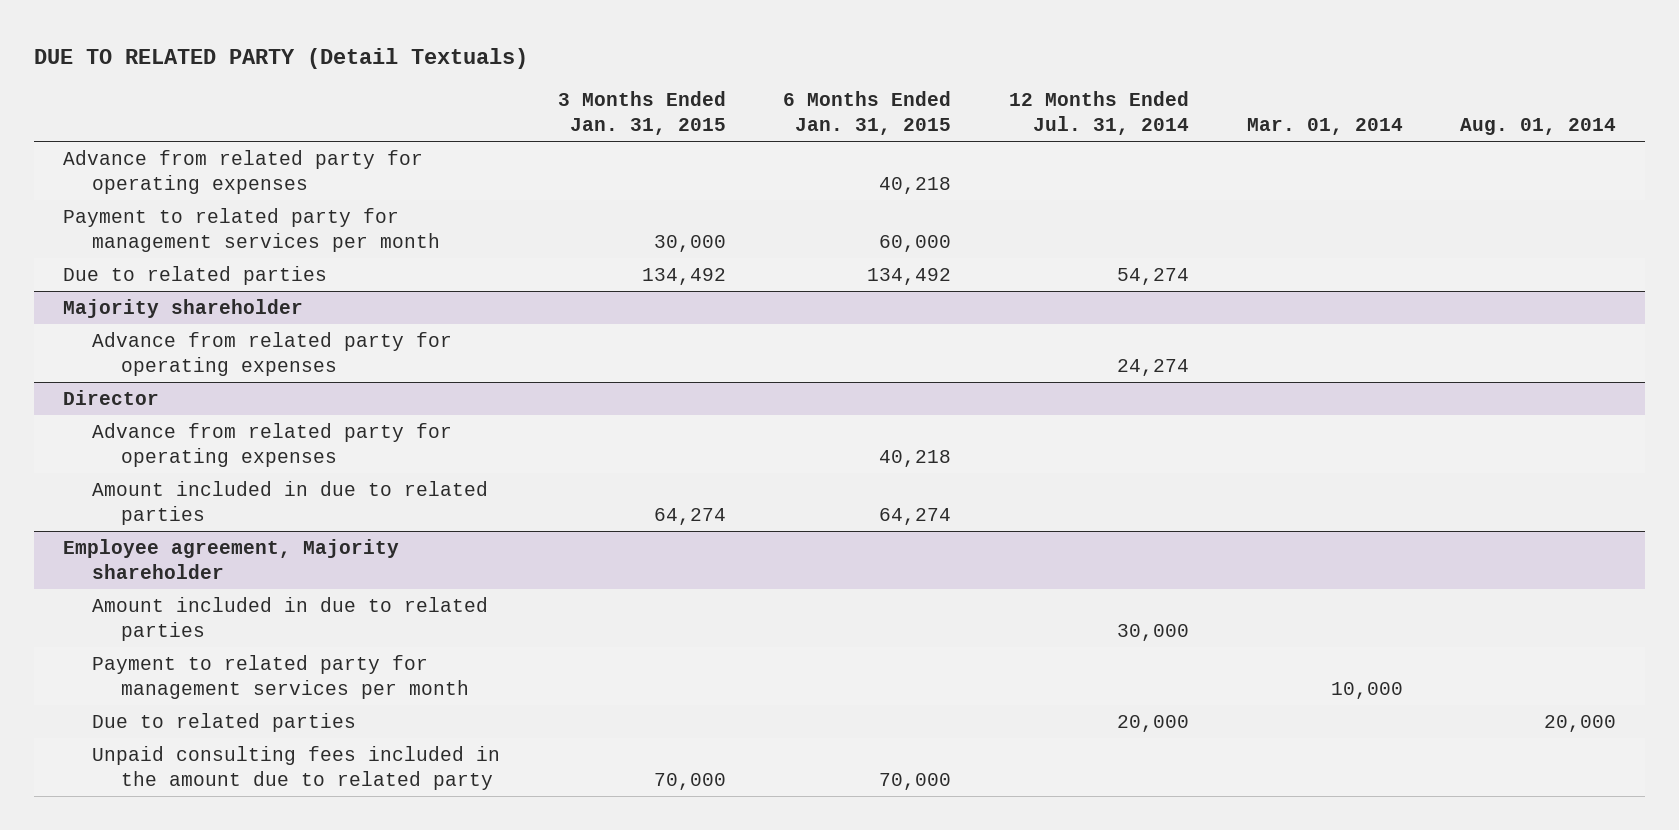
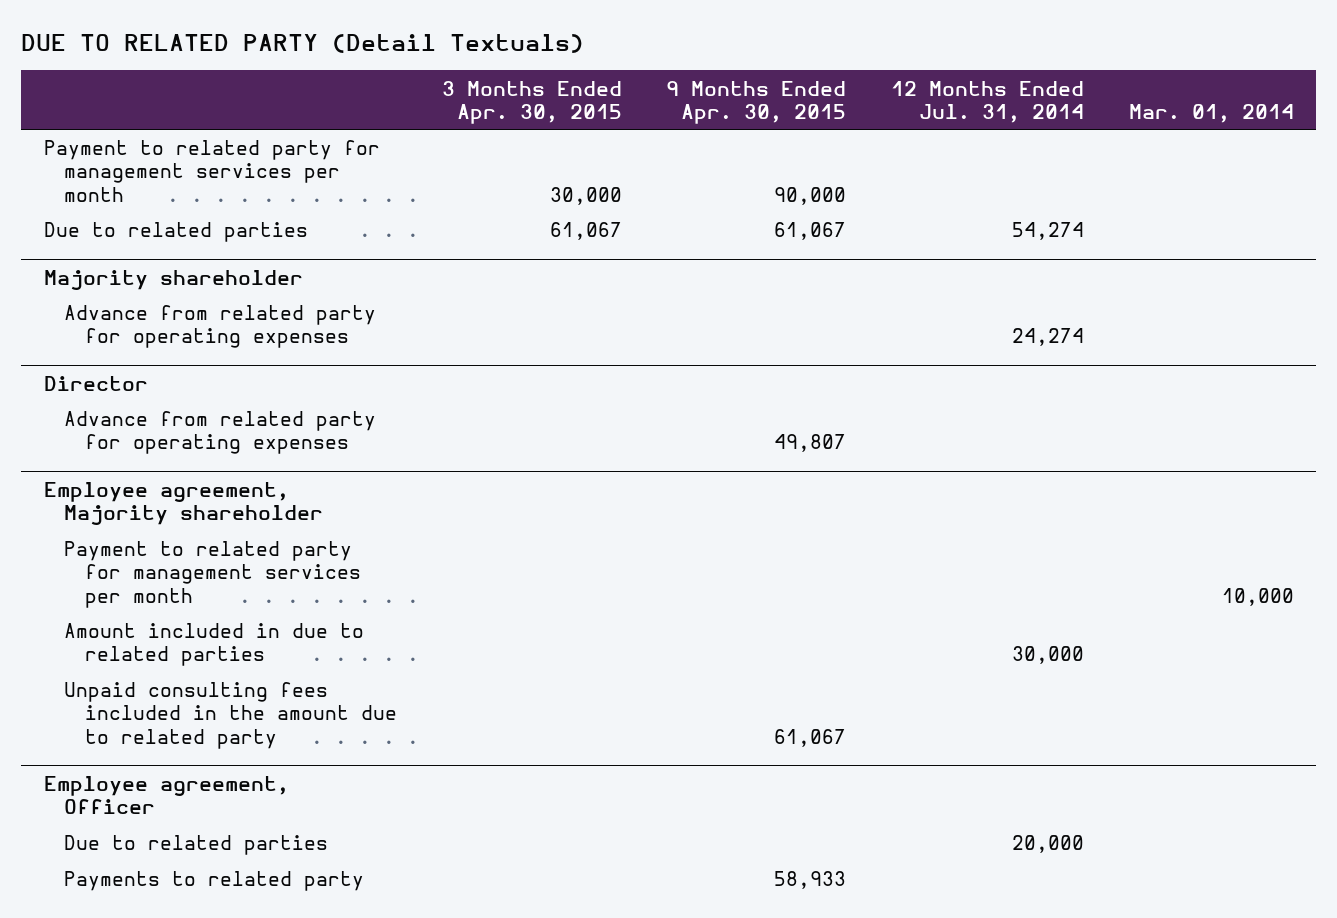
[557,91,726,136] 3 Months Ended Jan. 31, 2015 -> none
[783,91,952,136] 6 Months Ended Jan. 31, 2015 -> none
[1460,118,1617,136] Aug. 01, 2014 -> none
none -> [441,80,622,124] 3 Months Ended Apr. 30, 2015
none -> [666,80,847,124] 9 Months Ended Apr. 30, 2015
[62,149,423,194] Advance from related party for operating expenses -> none
[91,480,488,525] Amount included in due to related parties -> none
[91,712,356,732] Due to related parties -> none
[91,596,488,641] Amount included in due to related parties -> [64,623,365,667] Amount included in due to related parties
none -> [43,775,289,814] Employee agreement, Officer
none -> [64,835,329,856] Due to related parties
none -> [64,871,365,892] Payments to related party

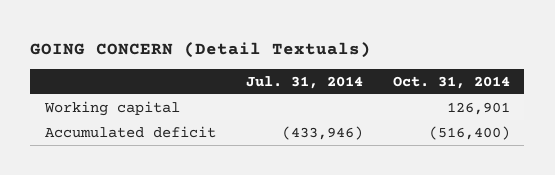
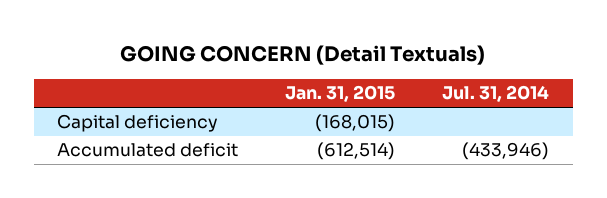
[392,75,510,89] Oct. 31, 2014 -> none
none -> [285,85,396,103] Jan. 31, 2015
[43,100,180,116] Working capital -> [57,114,219,133] Capital deficiency

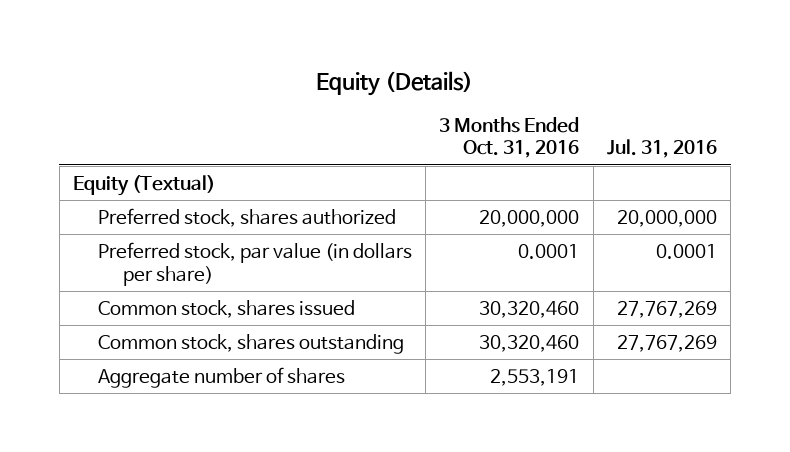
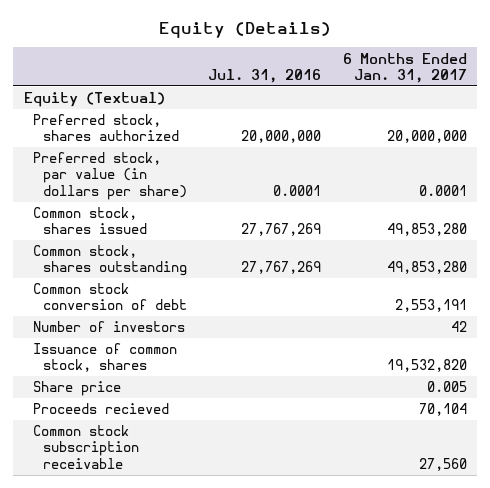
[439,116,580,159] 3 Months Ended Oct. 31, 2016 -> none
none -> [342,52,467,83] 6 Months Ended Jan. 31, 2017
[97,367,345,389] Aggregate number of shares -> [33,283,188,311] Common stock conversion of debt
none -> [33,321,186,333] Number of investors
none -> [33,343,178,373] Issuance of common stock, shares
none -> [33,381,122,397] Share price
none -> [33,403,170,415] Proceeds recieved
none -> [33,425,140,469] Common stock subscription receivable

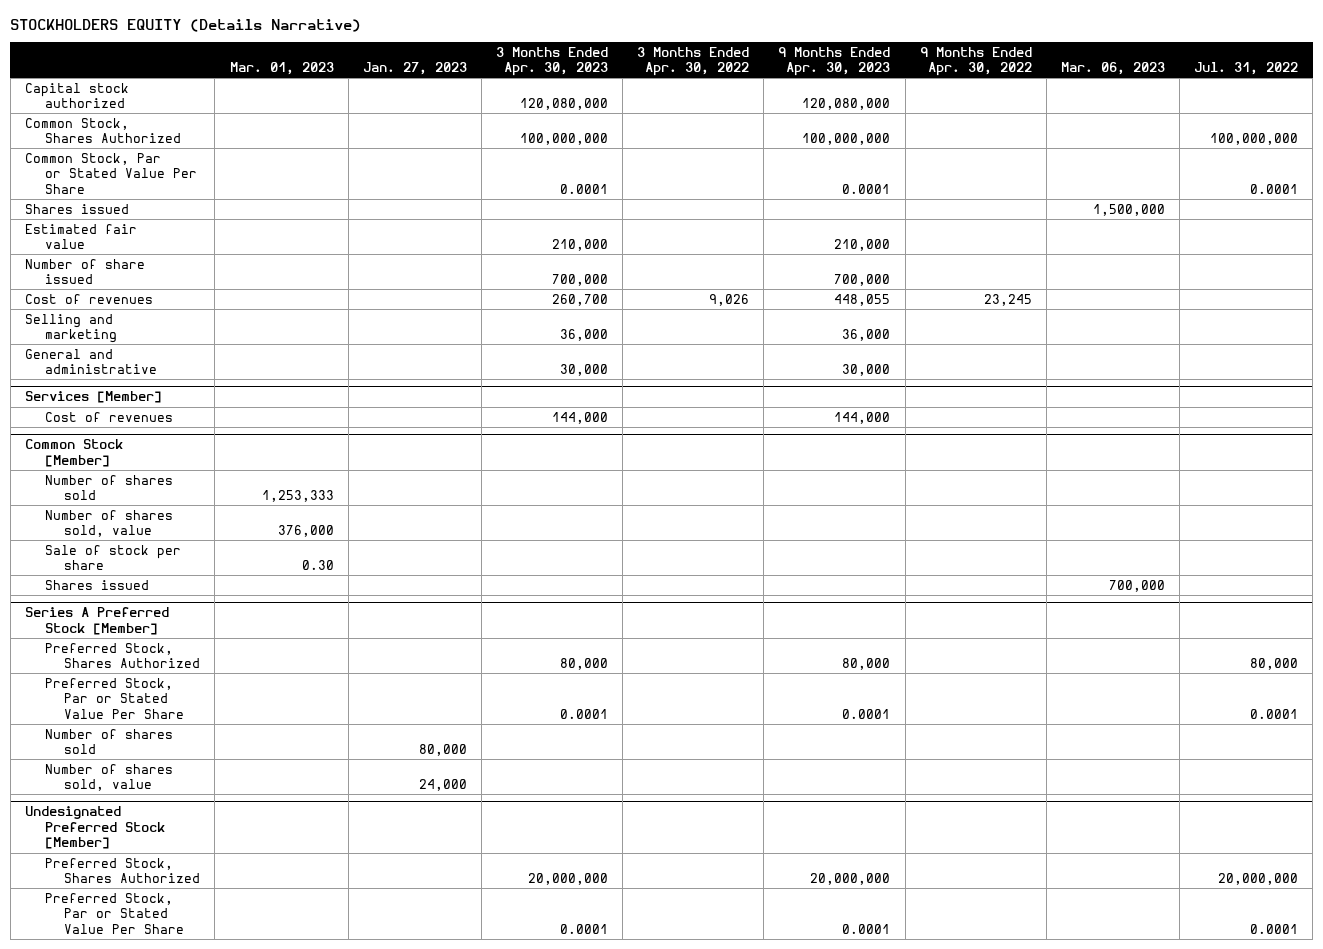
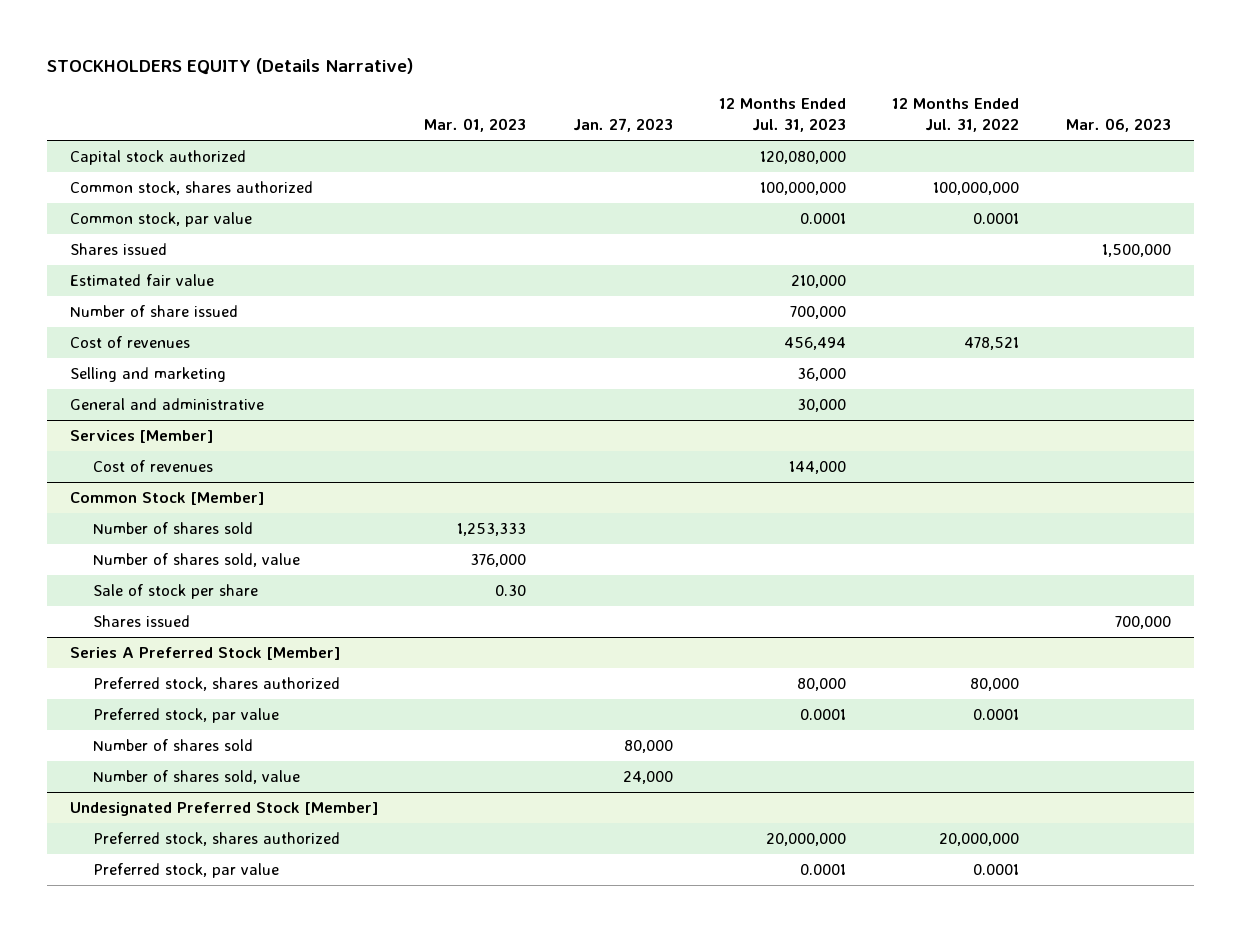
[495,46,608,77] 3 Months Ended Apr. 30, 2023 -> none
[637,46,750,77] 3 Months Ended Apr. 30, 2022 -> none
[778,46,891,77] 9 Months Ended Apr. 30, 2023 -> none
[919,46,1032,77] 9 Months Ended Apr. 30, 2022 -> none
[1194,62,1299,76] Jul. 31, 2022 -> none
none -> [718,98,846,133] 12 Months Ended Jul. 31, 2023
none -> [892,98,1020,133] 12 Months Ended Jul. 31, 2022
[24,117,181,144] Common Stock, Shares Authorized -> [69,181,313,196] Common stock, shares authorized
[24,152,197,194] Common Stock, Par or Stated Value Per Share -> [69,212,252,228] Common stock, par value
[44,642,201,669] Preferred Stock, Shares Authorized -> [92,677,340,692] Preferred stock, shares authorized
[44,677,185,719] Preferred Stock, Par or Stated Value Per Share -> [92,708,279,724] Preferred stock, par value
[44,857,201,884] Preferred Stock, Shares Authorized -> [92,832,340,847] Preferred stock, shares authorized
[44,892,185,934] Preferred Stock, Par or Stated Value Per Share -> [92,863,279,879] Preferred stock, par value

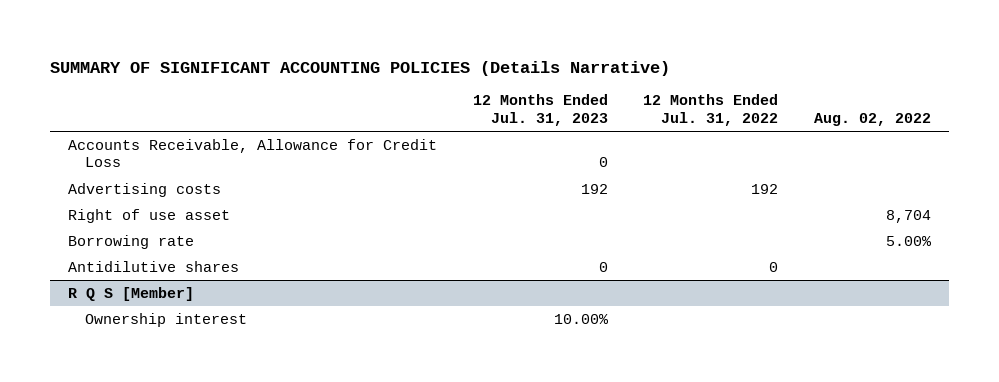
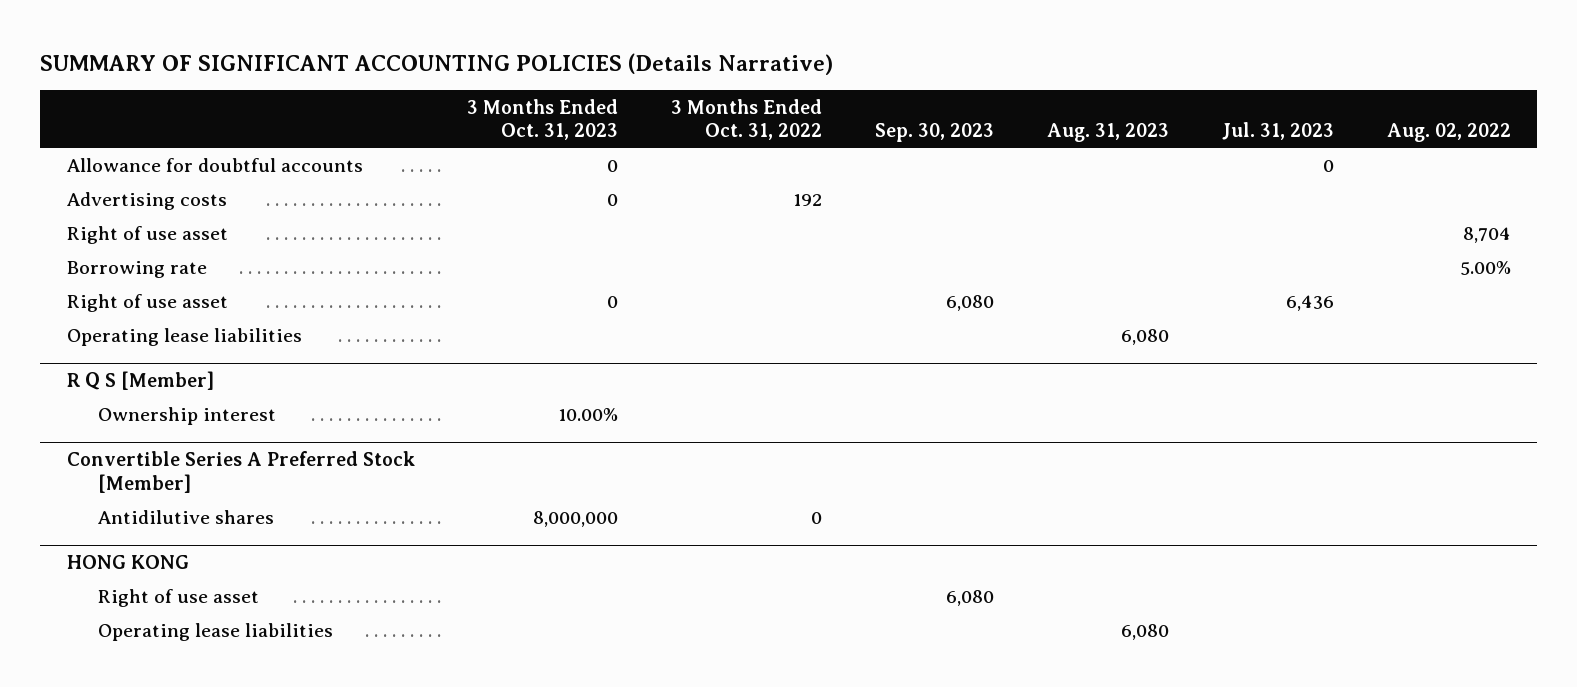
[472,94,608,127] 12 Months Ended Jul. 31, 2023 -> none
[643,94,779,127] 12 Months Ended Jul. 31, 2022 -> none
none -> [467,99,619,141] 3 Months Ended Oct. 31, 2023
none -> [671,99,823,141] 3 Months Ended Oct. 31, 2022
none -> [875,123,995,143] Sep. 30, 2023
none -> [1047,123,1170,143] Aug. 31, 2023
none -> [1222,122,1335,141] Jul. 31, 2023
[67,138,437,168] Accounts Receivable, Allowance for Credit Loss -> [66,157,363,172] Allowance for doubtful accounts
[67,260,239,272] Antidilutive shares -> none
none -> [66,293,228,312] Right of use asset
none -> [66,327,302,346] Operating lease liabilities
none -> [66,451,415,493] Convertible Series A Preferred Stock [Member]
none -> [97,509,274,524] Antidilutive shares
none -> [66,555,189,570] HONG KONG
none -> [97,588,259,607] Right of use asset
none -> [97,622,333,641] Operating lease liabilities

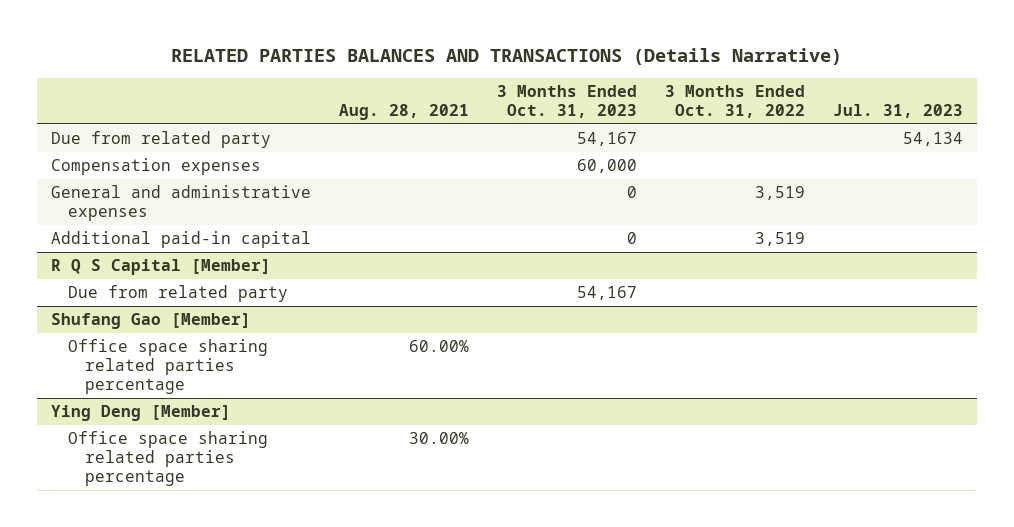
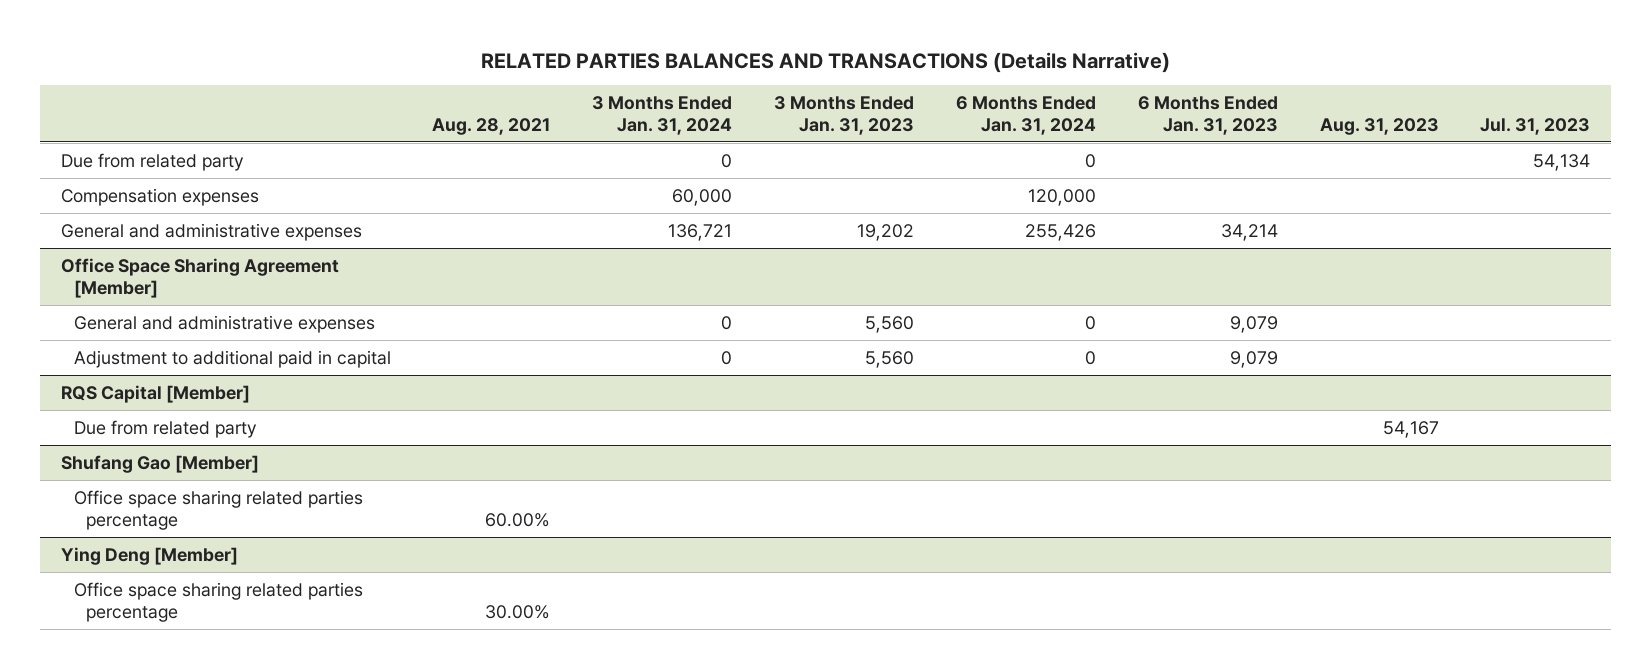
[497,85,638,119] 3 Months Ended Oct. 31, 2023 -> none
[664,85,805,119] 3 Months Ended Oct. 31, 2022 -> none
none -> [592,95,733,135] 3 Months Ended Jan. 31, 2024
none -> [774,95,915,135] 3 Months Ended Jan. 31, 2023
none -> [955,95,1096,135] 6 Months Ended Jan. 31, 2024
none -> [1137,95,1278,135] 6 Months Ended Jan. 31, 2023
none -> [1319,117,1439,135] Aug. 31, 2023
[51,231,312,249] Additional paid-in capital -> none
none -> [60,257,339,298] Office Space Sharing Agreement [Member]
none -> [73,314,375,333] General and administrative expenses
none -> [73,349,391,368] Adjustment to additional paid in capital
[51,259,272,276] R Q S Capital [Member] -> [60,384,250,403] RQS Capital [Member]

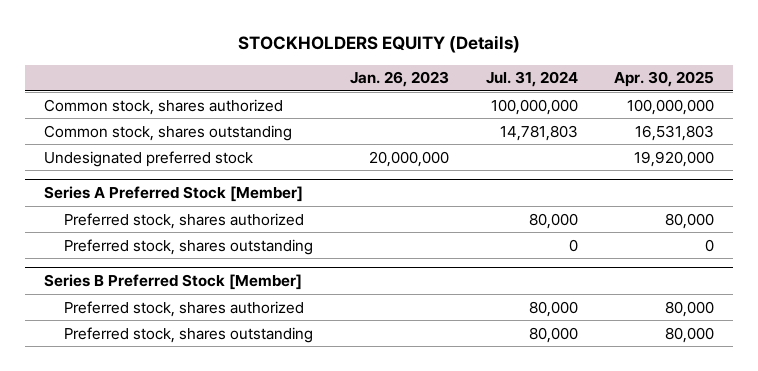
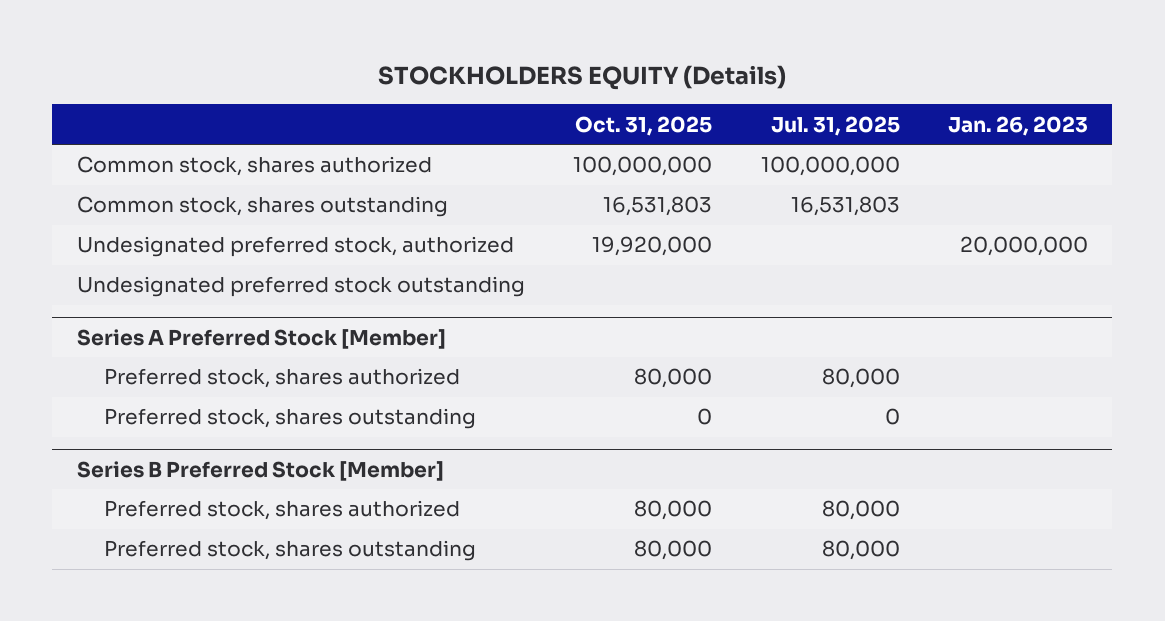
[485,71,578,88] Jul. 31, 2024 -> none
[614,71,715,88] Apr. 30, 2025 -> none
none -> [575,115,713,136] Oct. 31, 2025
none -> [770,115,900,136] Jul. 31, 2025
[43,150,253,167] Undesignated preferred stock -> [76,236,514,258] Undesignated preferred stock, authorized
none -> [76,276,525,298] Undesignated preferred stock outstanding

